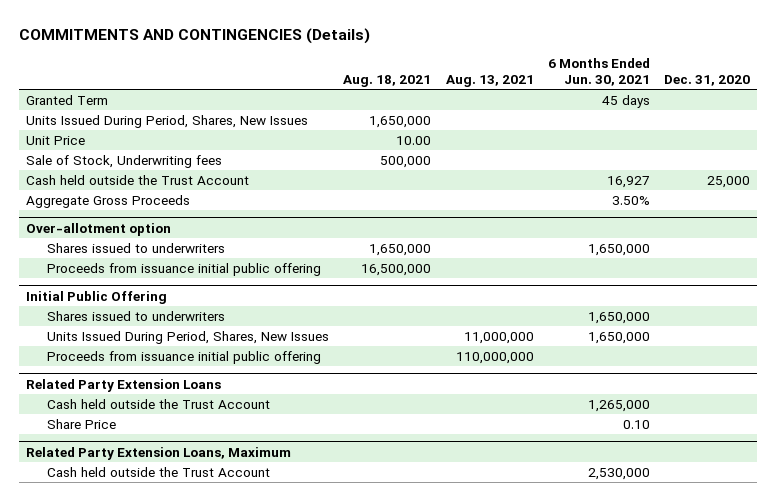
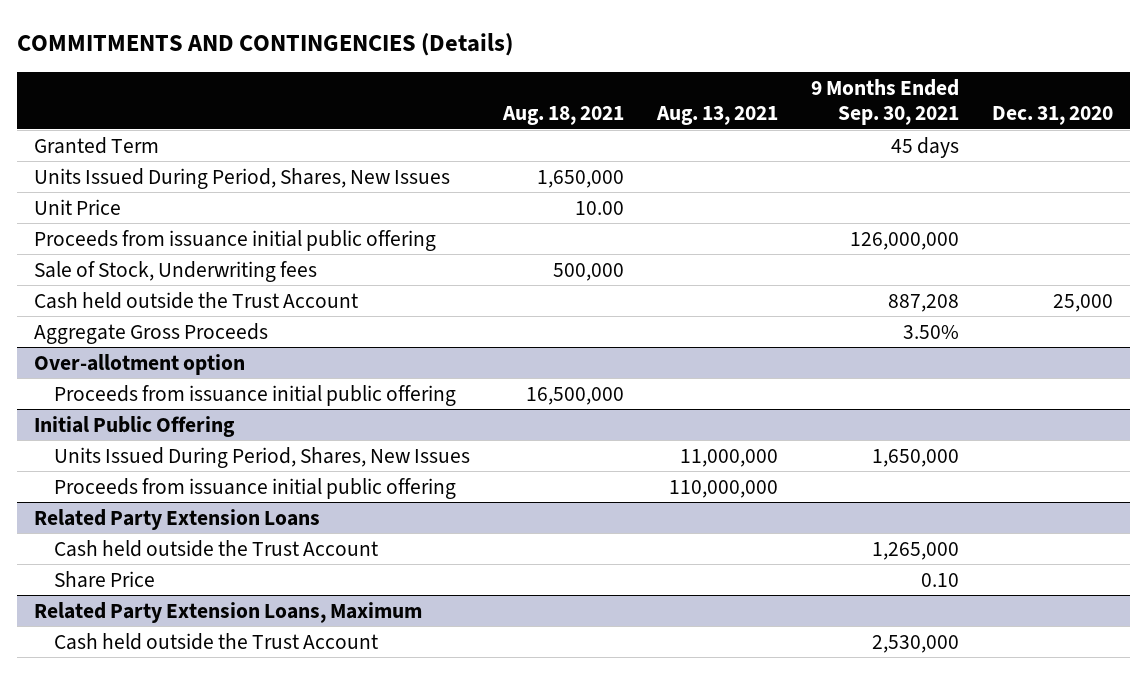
[547,58,650,86] 6 Months Ended Jun. 30, 2021 -> none
none -> [811,78,960,126] 9 Months Ended Sep. 30, 2021
none -> [33,229,436,251] Proceeds from issuance initial public offering
[47,242,226,253] Shares issued to underwriters -> none
[47,310,226,321] Shares issued to underwriters -> none

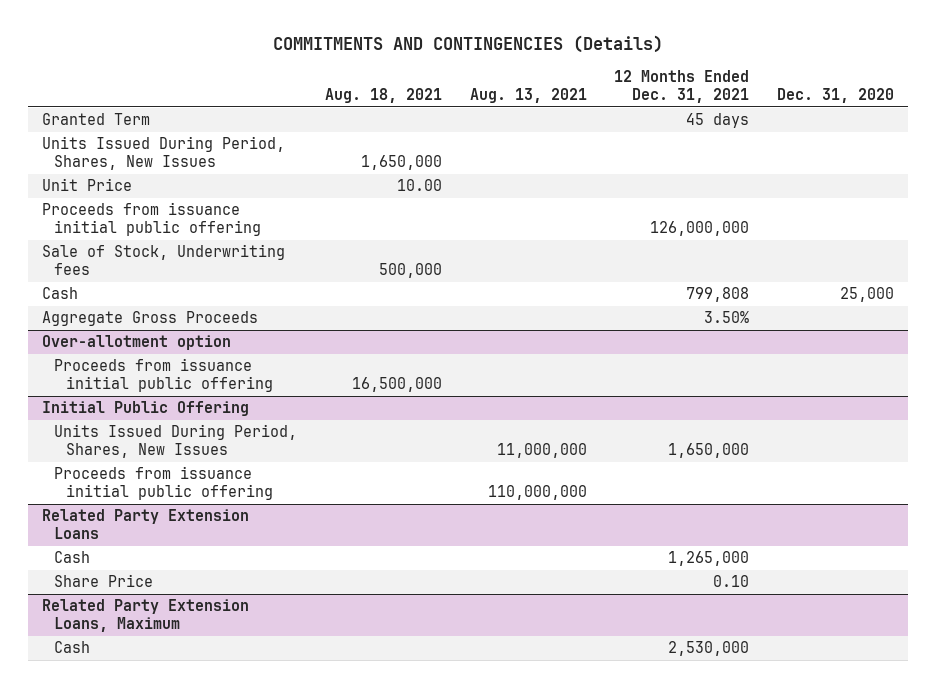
[811,78,960,126] 9 Months Ended Sep. 30, 2021 -> none
none -> [614,70,750,103] 12 Months Ended Dec. 31, 2021
[33,291,358,309] Cash held outside the Trust Account -> [41,287,78,300] Cash
[54,539,379,557] Cash held outside the Trust Account -> [54,551,91,564] Cash
[54,632,379,650] Cash held outside the Trust Account -> [54,641,91,654] Cash

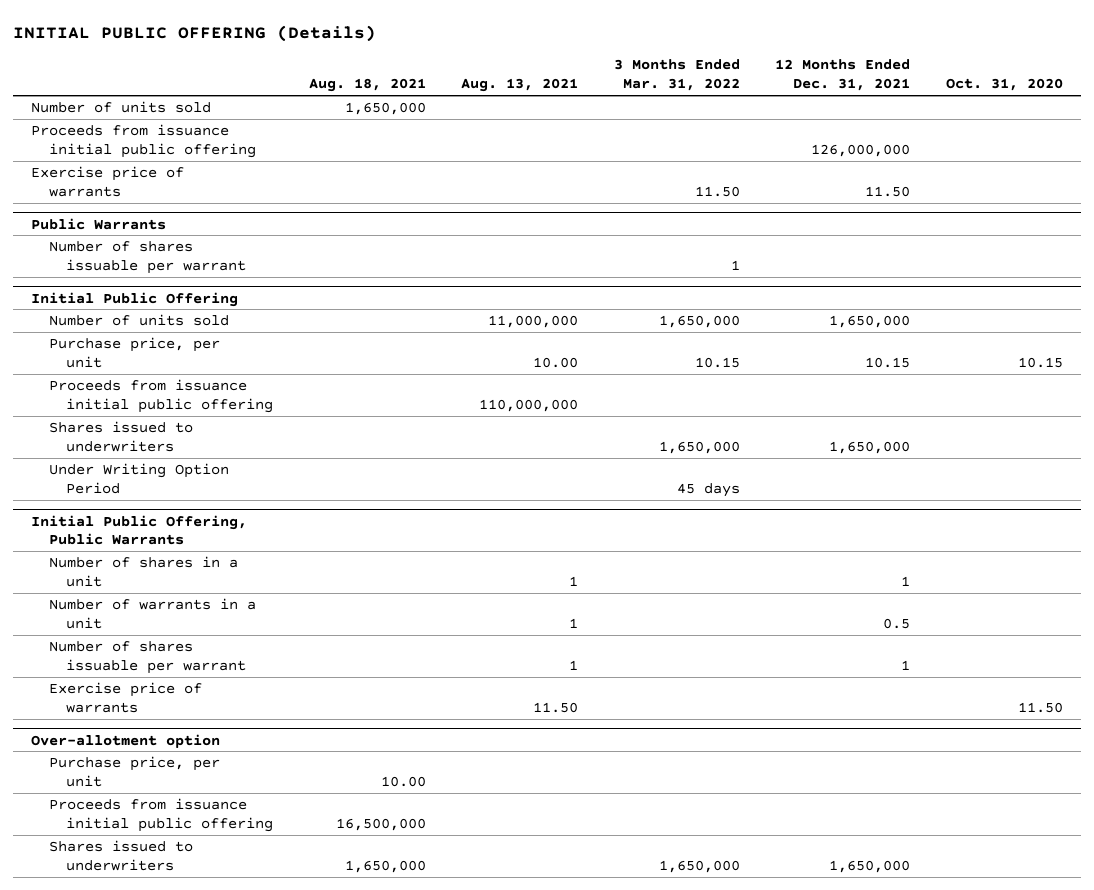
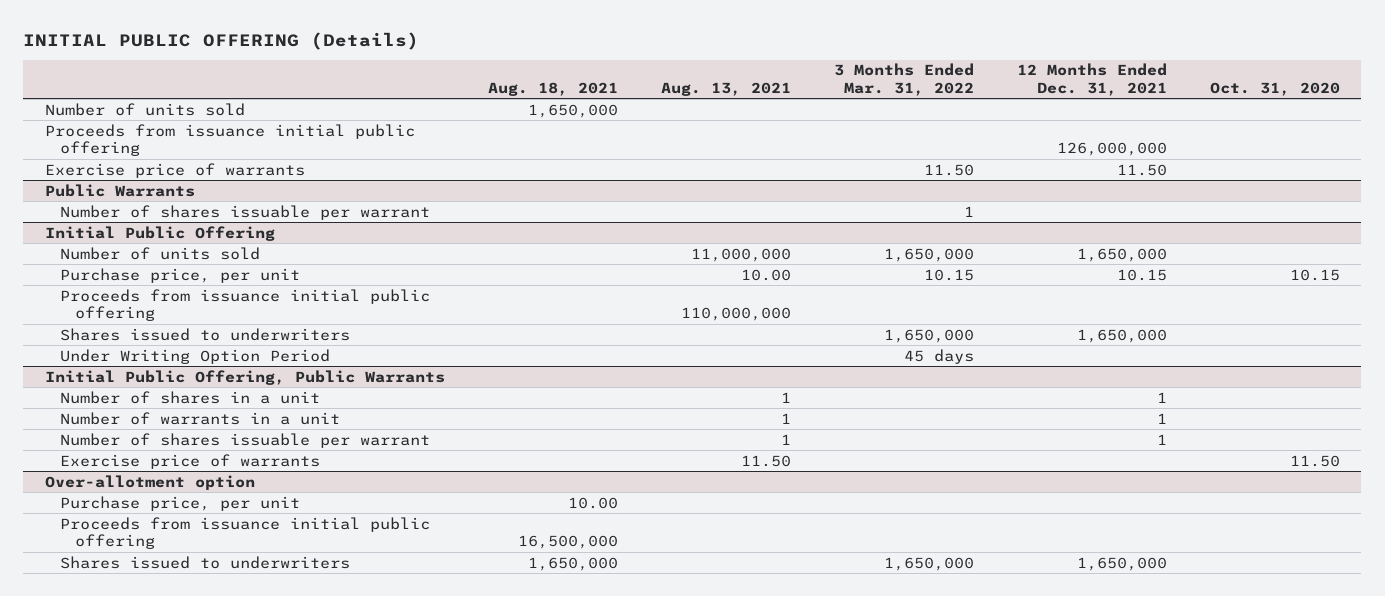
[883,617,911,629] 0.5 -> [1156,412,1167,424] 1

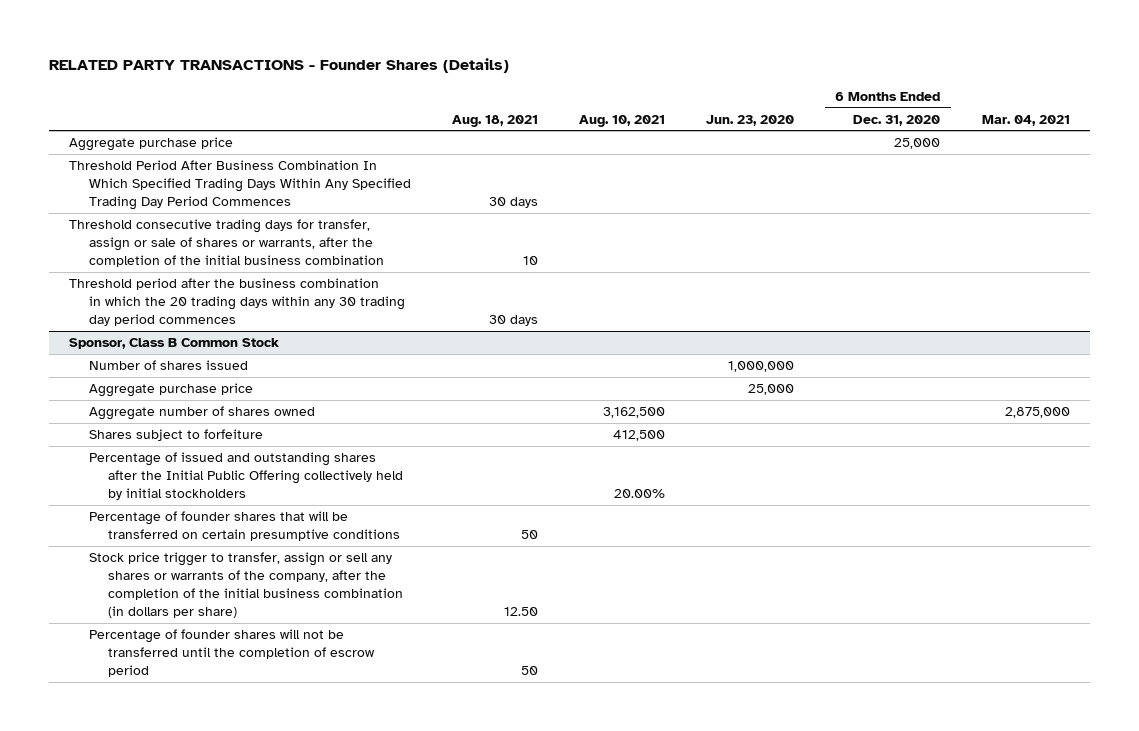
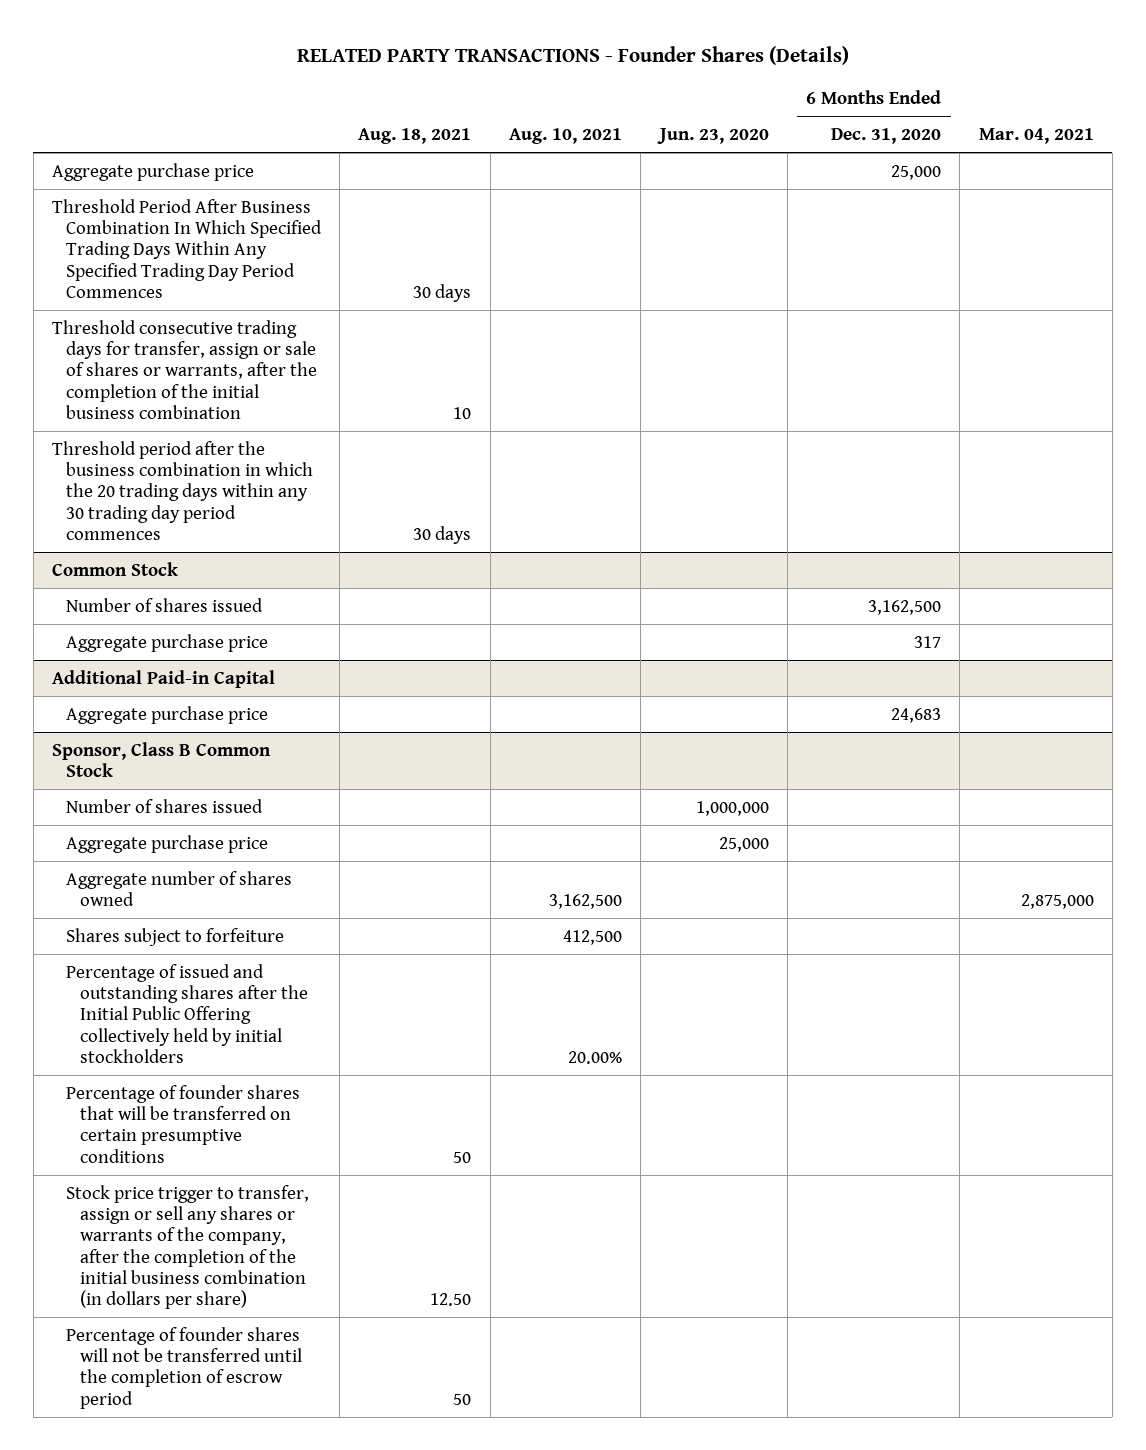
none -> [51,561,178,576] Common Stock
none -> [65,597,263,612] Number of shares issued
none -> [65,633,268,652] Aggregate purchase price
none -> [51,669,275,688] Additional Paid-in Capital
none -> [65,705,268,724] Aggregate purchase price

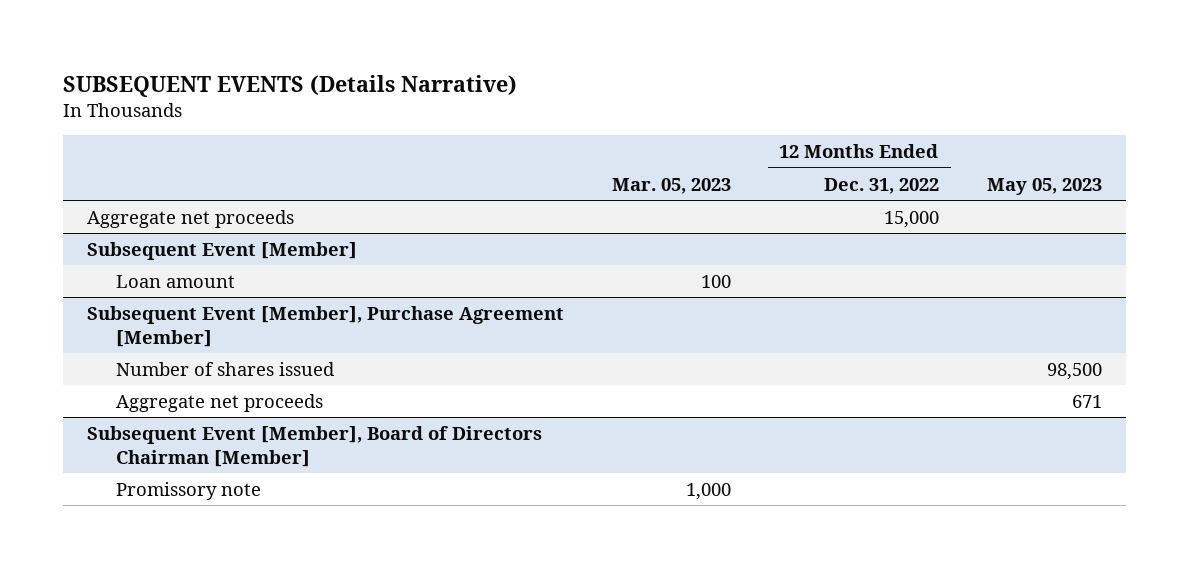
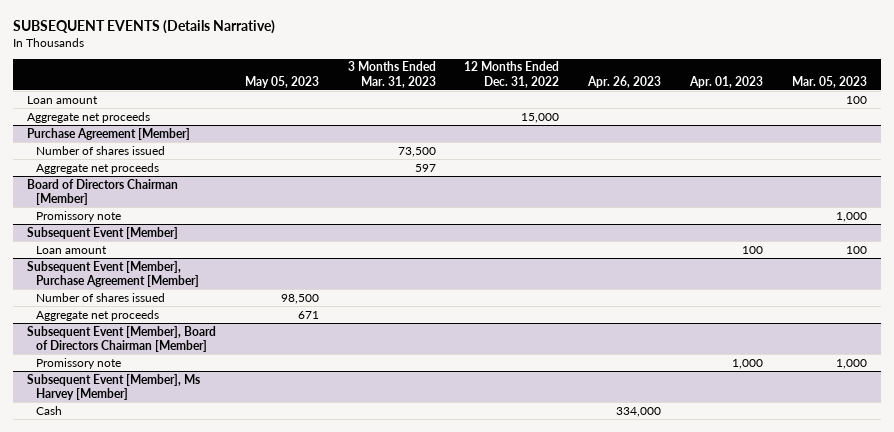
none -> [347,61,436,88] 3 Months Ended Mar. 31, 2023
none -> [587,75,662,88] Apr. 26, 2023
none -> [688,75,763,88] Apr. 01, 2023
none -> [27,95,99,104] Loan amount
none -> [27,127,191,140] Purchase Agreement [Member]
none -> [36,145,166,155] Number of shares issued
none -> [36,162,160,174] Aggregate net proceeds
none -> [27,178,179,206] Board of Directors Chairman [Member]
none -> [36,210,122,222] Promissory note
none -> [27,373,201,401] Subsequent Event [Member], Ms Harvey [Member]
none -> [36,405,63,415] Cash

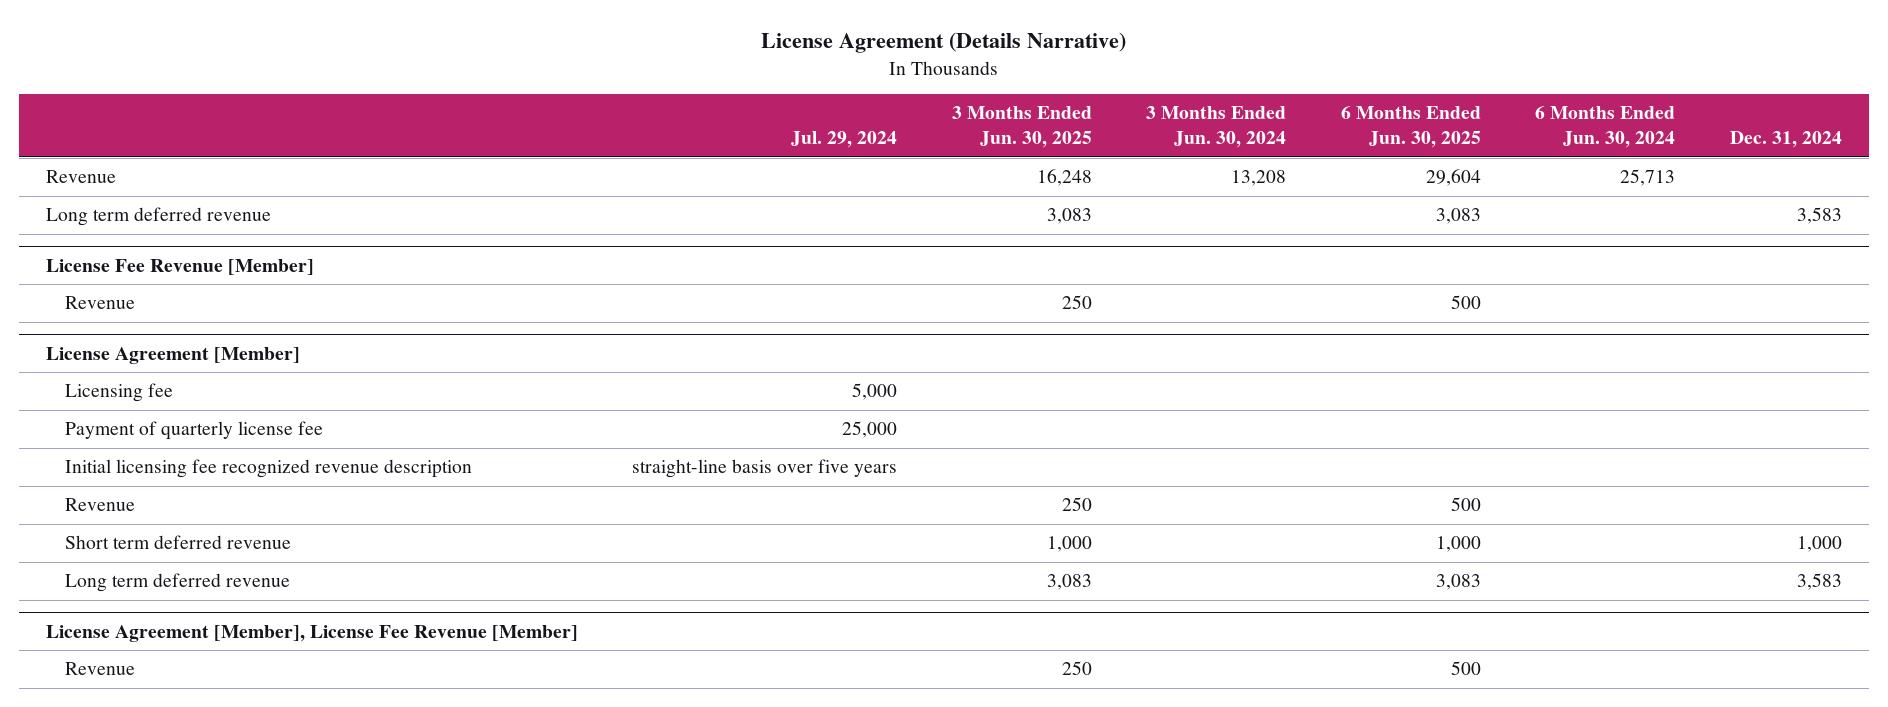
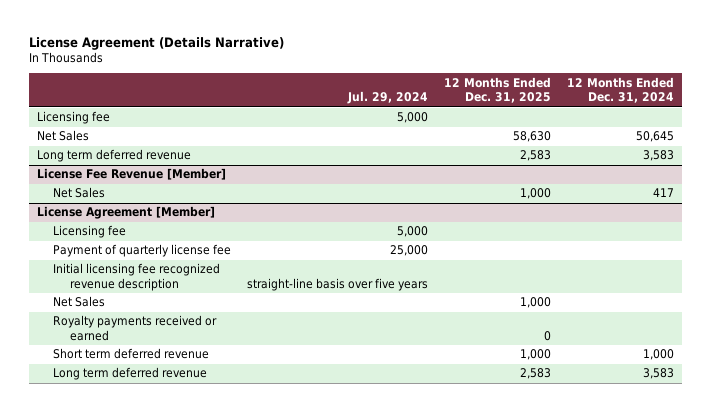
[951,106,1092,148] 3 Months Ended Jun. 30, 2025 -> none
[1146,106,1287,148] 3 Months Ended Jun. 30, 2024 -> none
[1340,106,1481,148] 6 Months Ended Jun. 30, 2025 -> none
[1535,106,1676,148] 6 Months Ended Jun. 30, 2024 -> none
[1729,130,1842,148] Dec. 31, 2024 -> none
none -> [444,76,552,104] 12 Months Ended Dec. 31, 2025
none -> [566,76,674,104] 12 Months Ended Dec. 31, 2024
none -> [36,111,110,125] Licensing fee
[45,170,116,184] Revenue -> [36,130,89,142] Net Sales
[64,296,135,310] Revenue -> [53,187,106,199] Net Sales
[64,498,135,512] Revenue -> [53,296,106,308] Net Sales
none -> [53,315,218,341] Royalty payments received or earned
[45,624,578,642] License Agreement [Member], License Fee Revenue [Member] -> none
[64,662,135,676] Revenue -> none

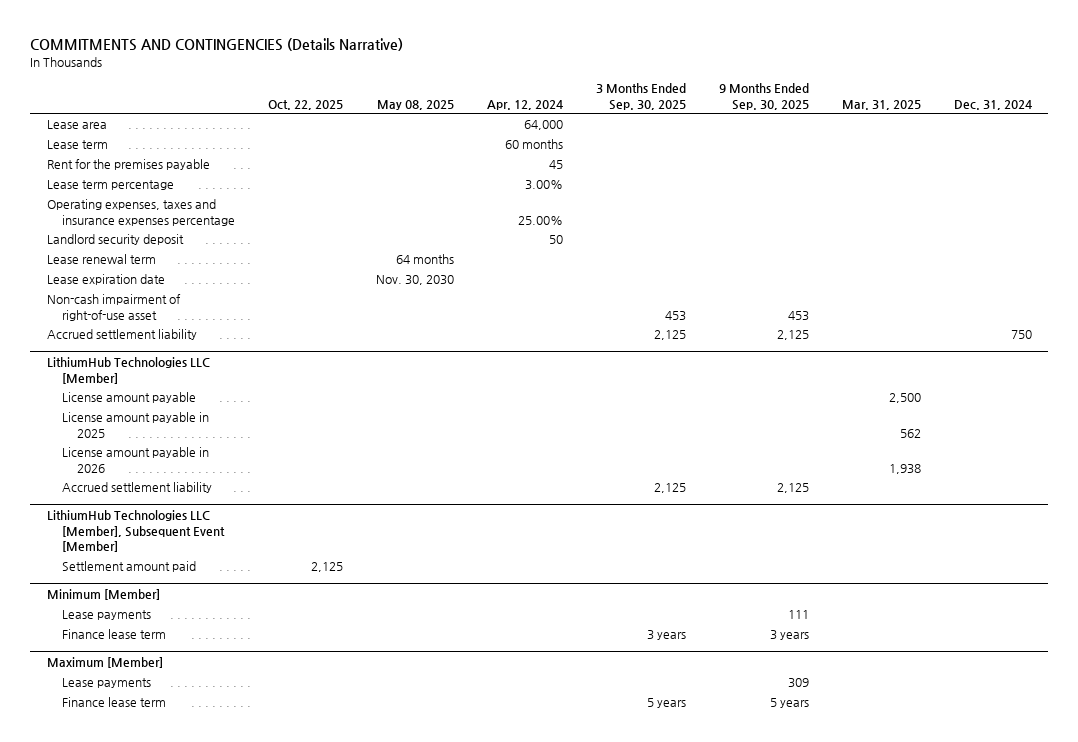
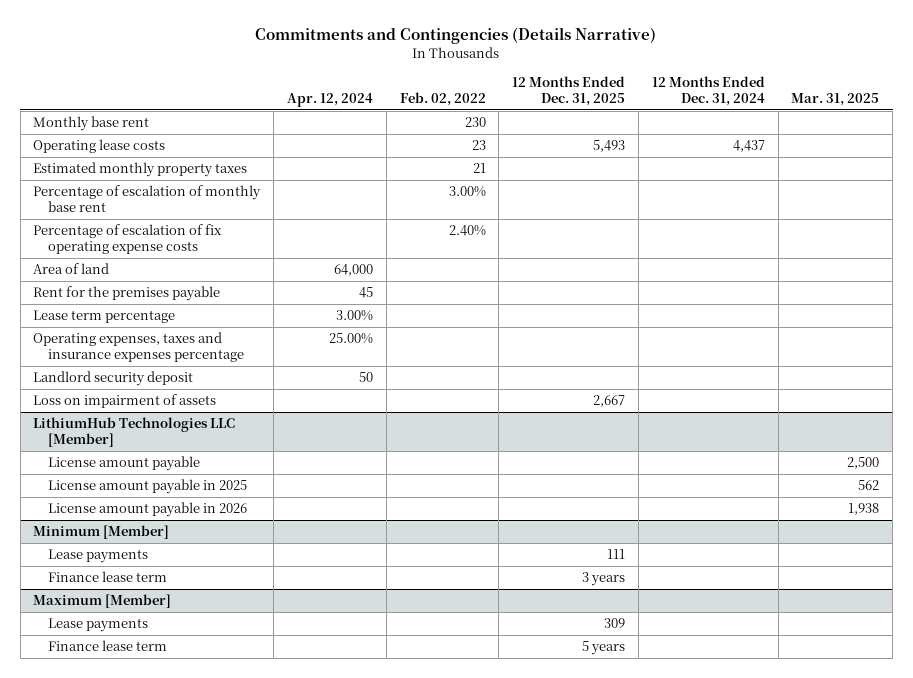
[30,38,404,52] COMMITMENTS AND CONTINGENCIES (Details Narrative) -> [255,27,657,45] Commitments and Contingencies (Details Narrative)
[267,99,343,110] Oct. 22, 2025 -> none
[376,99,454,110] May 08, 2025 -> none
[595,82,686,110] 3 Months Ended Sep. 30, 2025 -> none
[718,82,809,110] 9 Months Ended Sep. 30, 2025 -> none
[953,99,1032,110] Dec. 31, 2024 -> none
none -> [399,91,486,106] Feb. 02, 2022
none -> [512,75,626,106] 12 Months Ended Dec. 31, 2025
none -> [651,75,765,106] 12 Months Ended Dec. 31, 2024
[46,140,108,150] Lease term -> none
none -> [33,116,150,132] Monthly base rent
none -> [33,139,166,154] Operating lease costs
none -> [33,162,248,178] Estimated monthly property taxes
none -> [33,185,262,213] Percentage of escalation of monthly base rent
none -> [33,224,223,255] Percentage of escalation of fix operating expense costs
[46,120,107,130] Lease area -> [33,263,110,275] Area of land
[46,254,156,265] Lease renewal term -> none
[46,274,165,286] Lease expiration date -> none
[46,294,181,321] Non-cash impairment of right-of-use asset -> none
[46,329,197,341] Accrued settlement liability -> none
none -> [33,394,217,409] Loss on impairment of assets
[61,482,212,494] Accrued settlement liability -> none
[46,509,225,553] LithiumHub Technologies LLC [Member], Subsequent Event [Member] -> none
[61,561,196,573] Settlement amount paid -> none

